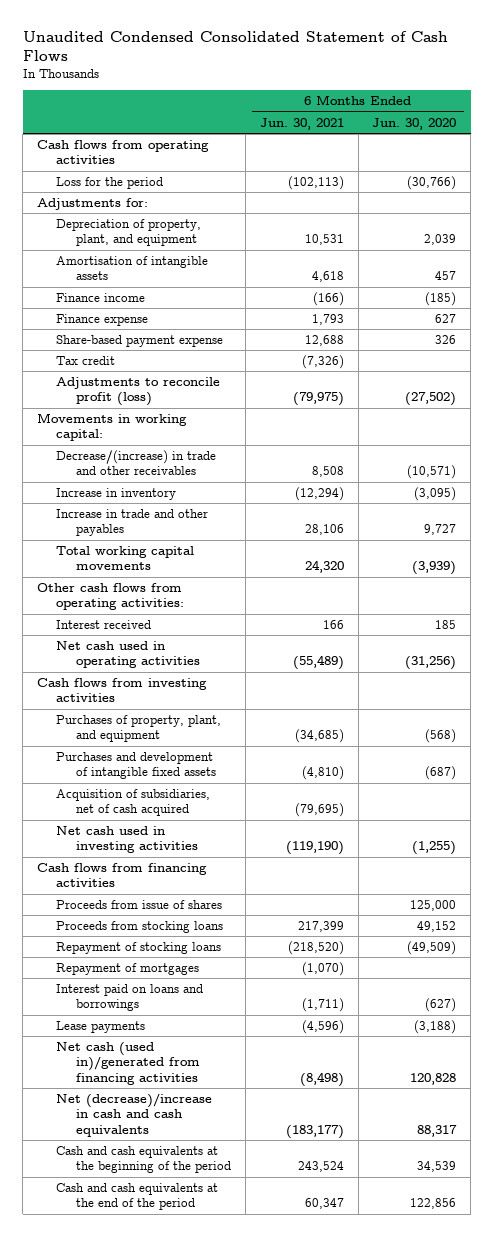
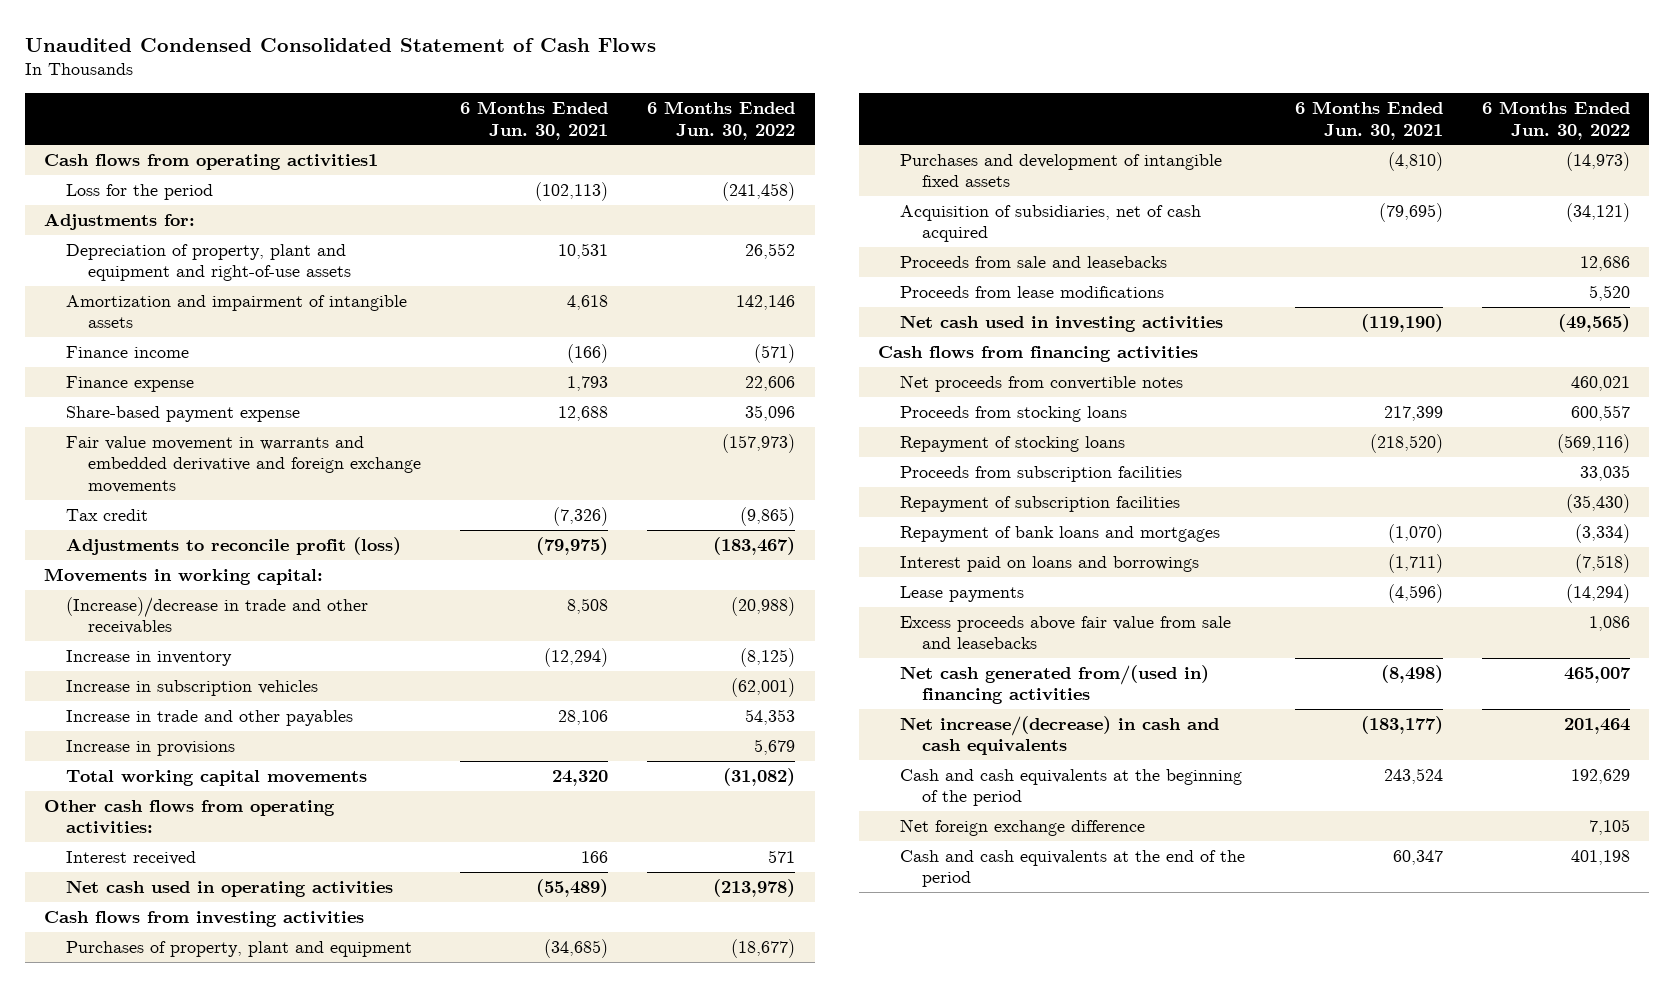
[372,117,457,130] Jun. 30, 2020 -> none
none -> [647,101,796,140] 6 Months Ended Jun. 30, 2022
[37,139,210,165] Cash flows from operating activities -> [44,154,379,171] Cash flows from operating activities1
[56,218,202,247] Depreciation of property, plant, and equipment -> [66,244,351,282] Depreciation of property, plant and equipment and right-of-use assets
[56,255,209,281] Amortisation of intangible assets -> [66,295,408,329] Amortization and impairment of intangible assets
none -> [66,436,421,493] Fair value movement in warrants and embedded derivative and foreign exchange movements
[56,449,217,476] Decrease/(increase) in trade and other receivables -> [66,597,369,635] (Increase)/decrease in trade and other receivables
none -> [66,680,319,697] Increase in subscription vehicles
none -> [66,740,236,757] Increase in provisions
[56,714,222,743] Purchases of property, plant, and equipment -> [66,941,413,958] Purchases of property, plant and equipment
none -> [900,256,1168,269] Proceeds from sale and leasebacks
none -> [900,286,1165,299] Proceeds from lease modifications
[56,899,223,909] Proceeds from issue of shares -> none
none -> [900,375,1184,393] Net proceeds from convertible notes
none -> [900,466,1183,483] Proceeds from subscription facilities
none -> [900,496,1181,513] Repayment of subscription facilities
[56,962,200,975] Repayment of mortgages -> [900,526,1221,543] Repayment of bank loans and mortgages
none -> [900,616,1232,650] Excess proceeds above fair value from sale and leasebacks
[56,1041,200,1085] Net cash (used in)/generated from financing activities -> [900,665,1210,705] Net cash generated from/(used in) financing activities
[56,1092,213,1137] Net (decrease)/increase in cash and cash equivalents -> [900,716,1220,756] Net increase/(decrease) in cash and cash equivalents
none -> [900,819,1146,837] Net foreign exchange difference

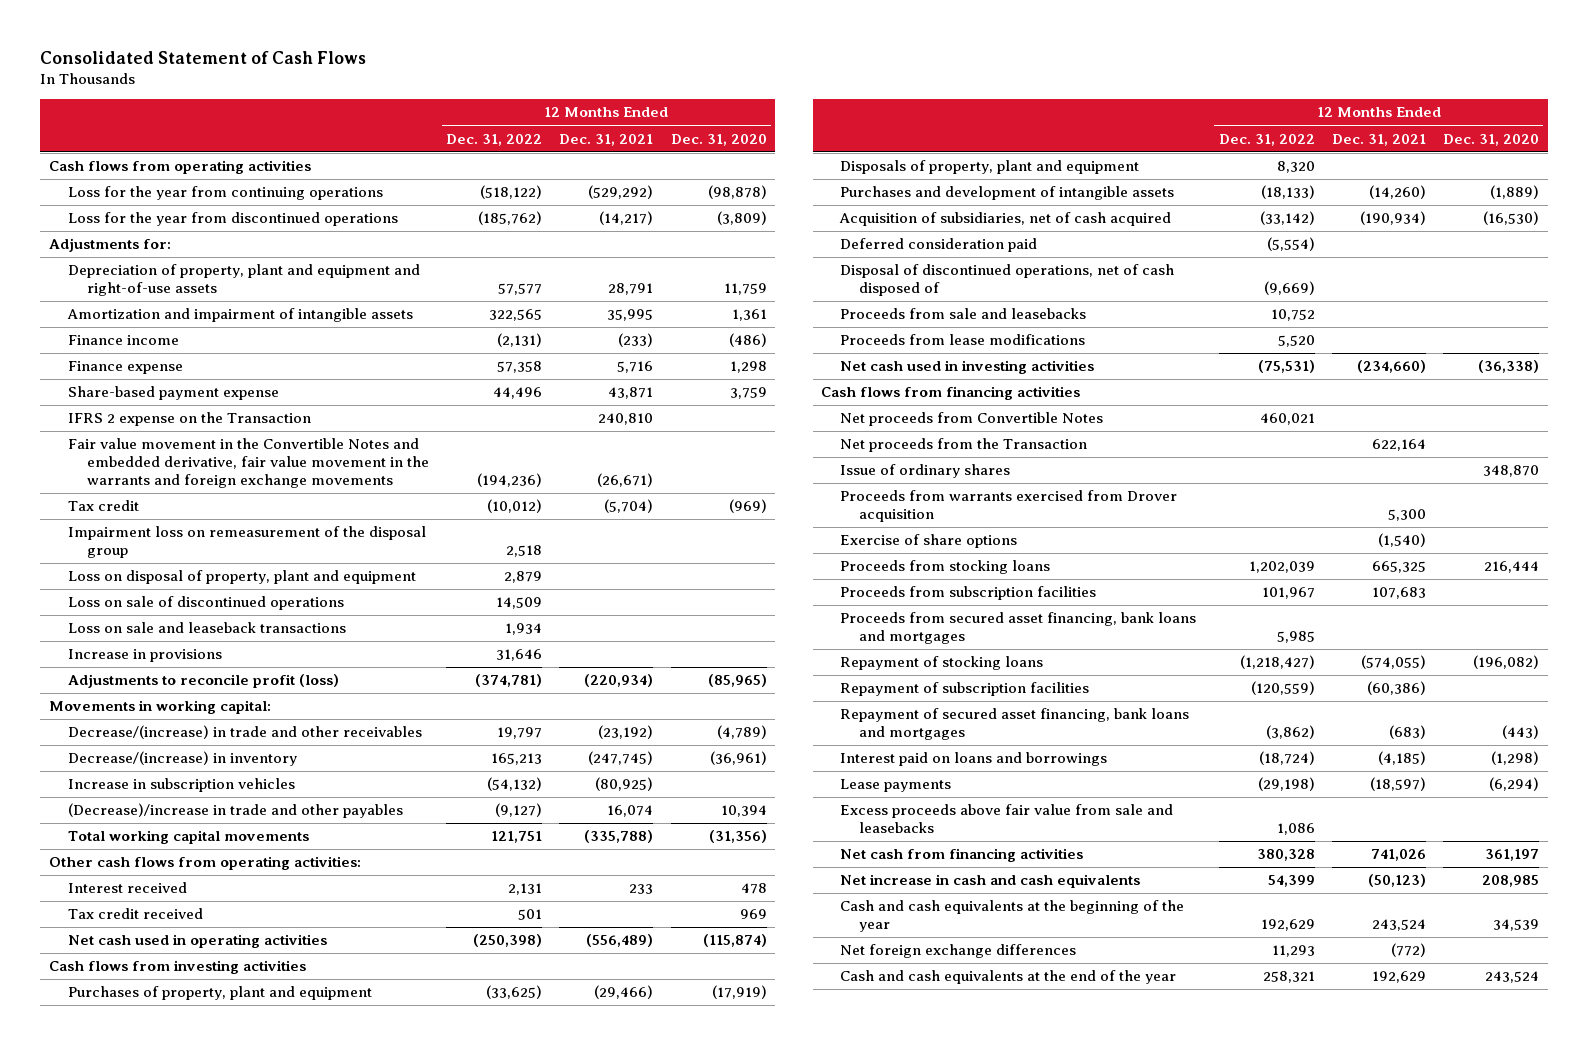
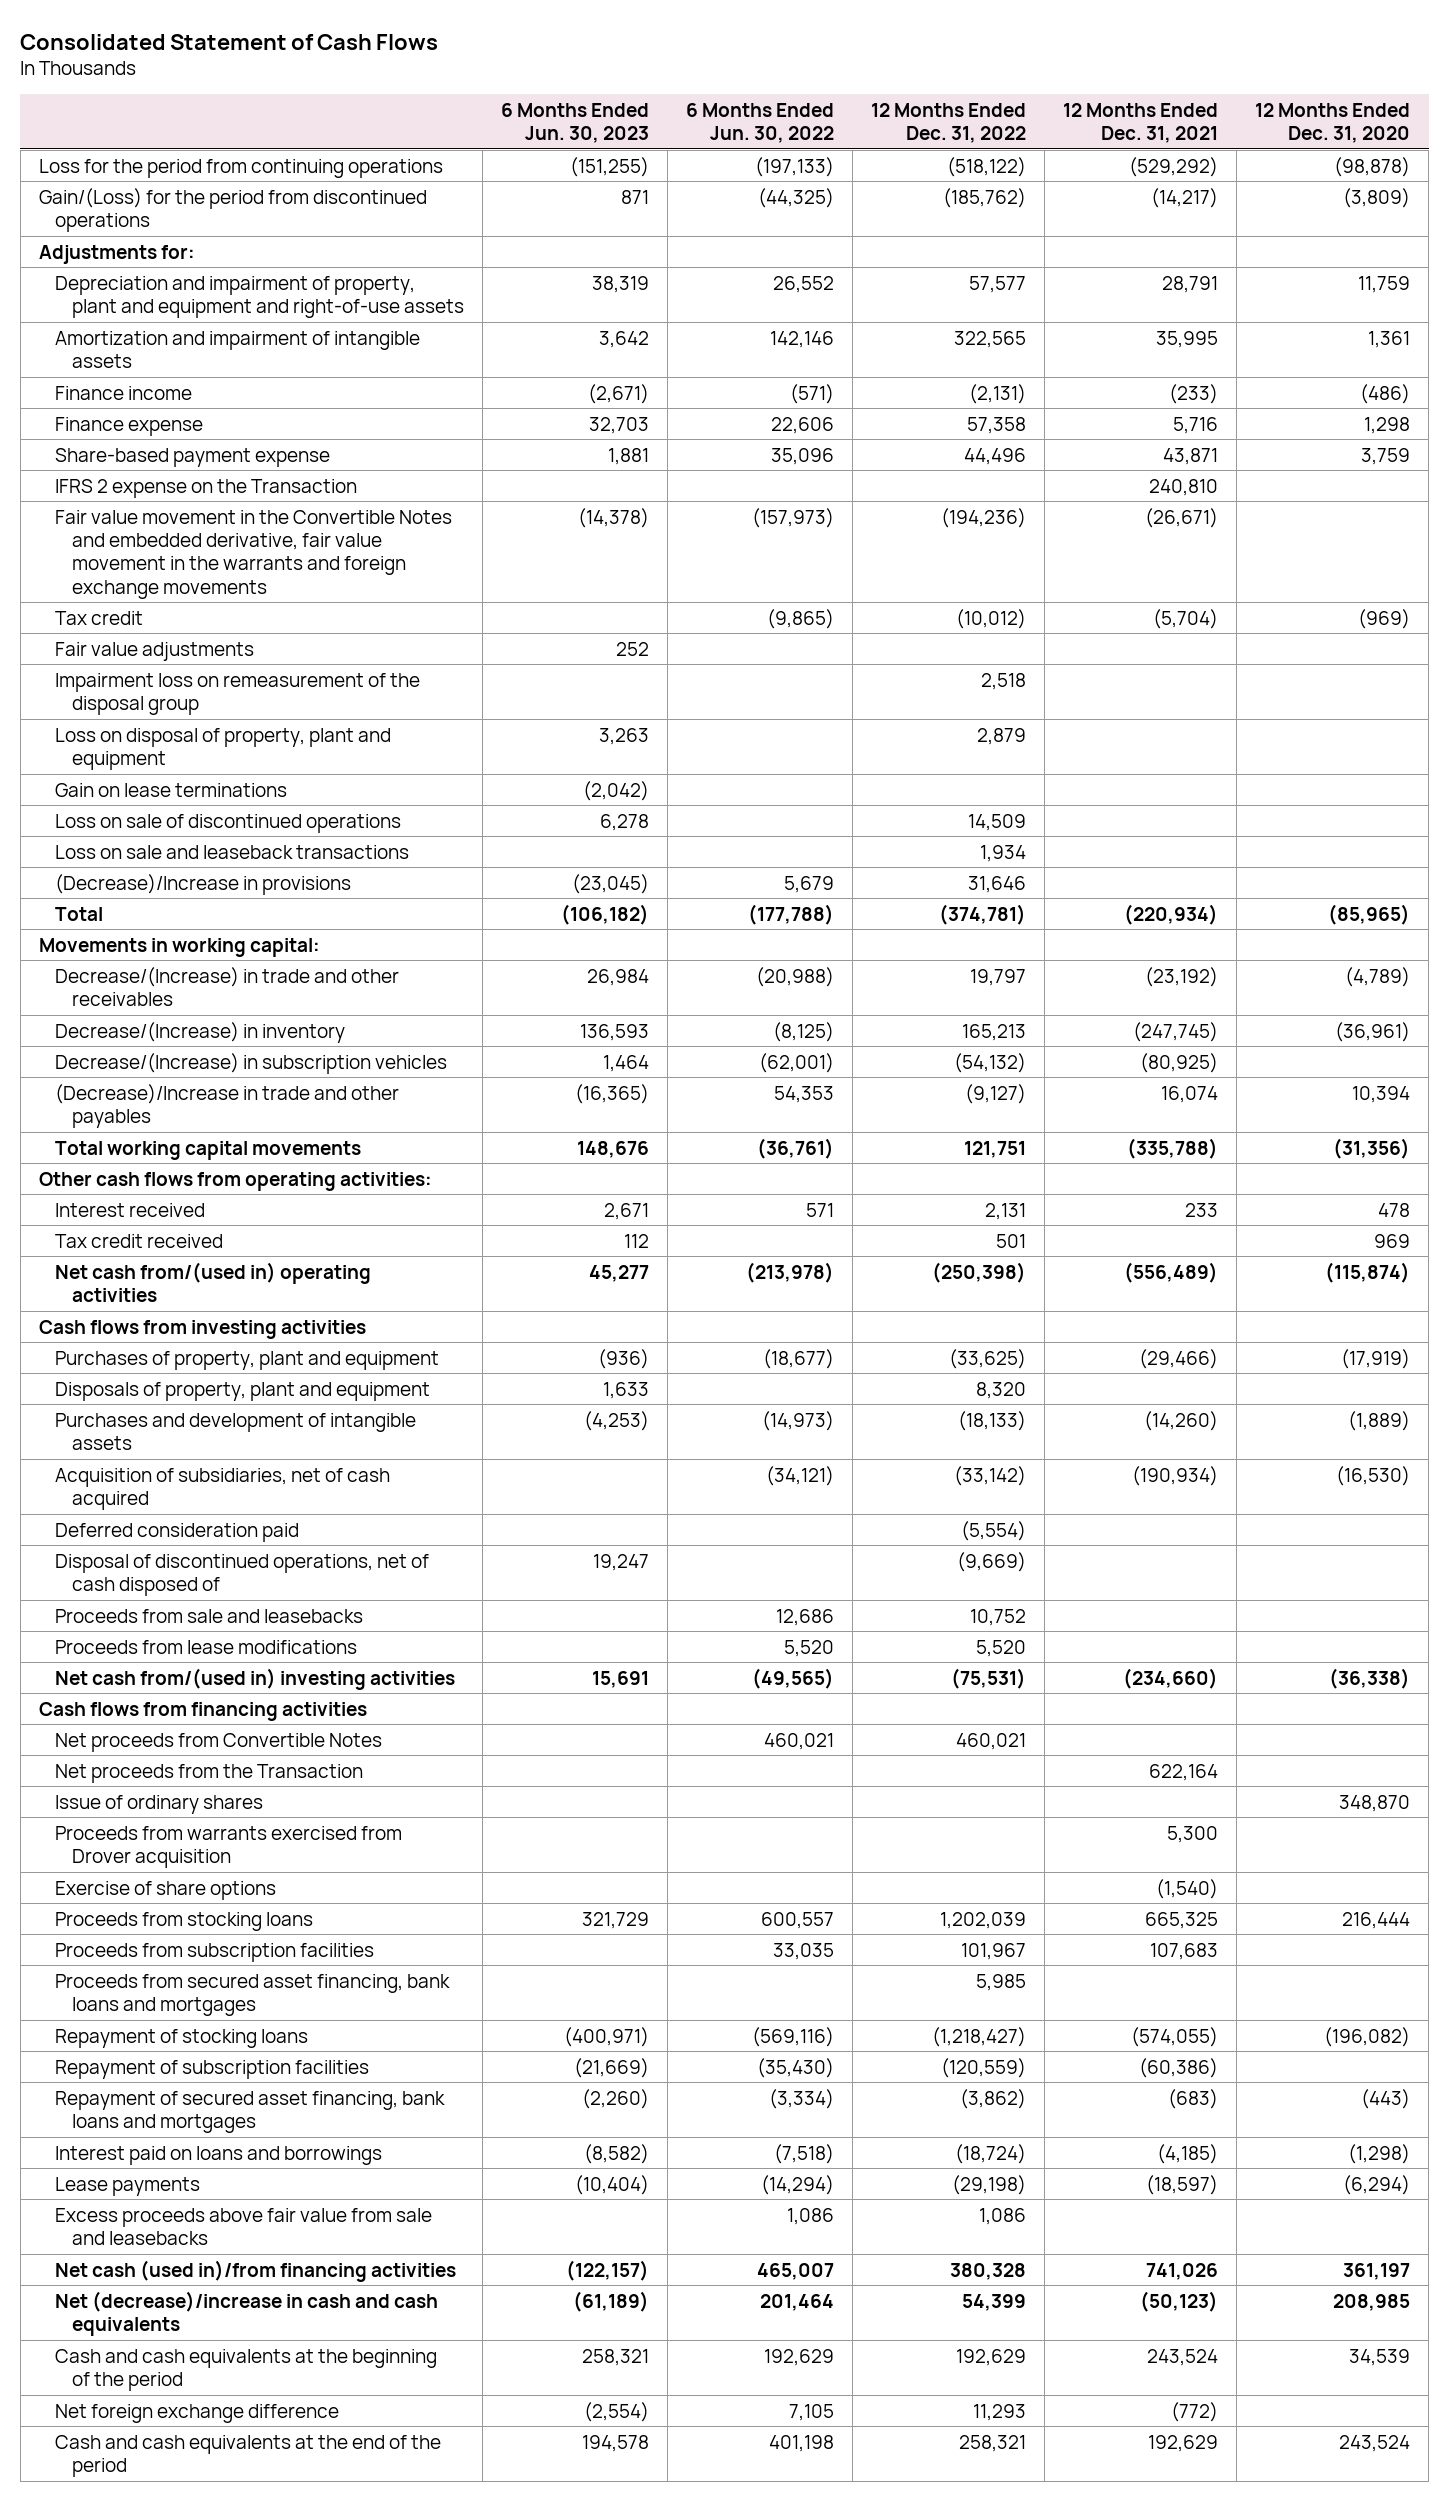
none -> [501,102,650,144] 6 Months Ended Jun. 30, 2023
none -> [686,102,835,144] 6 Months Ended Jun. 30, 2022
[48,160,311,175] Cash flows from operating activities -> none
[67,186,383,201] Loss for the year from continuing operations -> [38,158,443,178] Loss for the period from continuing operations
[67,212,398,227] Loss for the year from discontinued operations -> [38,187,427,232] Gain/(Loss) for the period from discontinued operations
[67,264,420,297] Depreciation of property, plant and equipment and right-of-use assets -> [55,275,465,318] Depreciation and impairment of property, plant and equipment and right-of-use assets
none -> [55,641,255,661] Fair value adjustments
none -> [55,782,288,797] Gain on lease terminations
[67,649,222,663] Increase in provisions -> [55,873,352,895] (Decrease)/Increase in provisions
[67,674,339,689] Adjustments to reconcile profit (loss) -> [55,906,104,921] Total
[67,725,422,740] Decrease/(increase) in trade and other receivables -> [55,966,400,1006] Decrease/(Increase) in trade and other receivables
[67,751,297,767] Decrease/(increase) in inventory -> [55,1021,346,1043] Decrease/(Increase) in inventory
[67,778,295,793] Increase in subscription vehicles -> [55,1052,448,1074] Decrease/(Increase) in subscription vehicles
[67,803,403,819] (Decrease)/increase in trade and other payables -> [55,1083,400,1128] (Decrease)/Increase in trade and other payables
[67,934,327,949] Net cash used in operating activities -> [55,1261,372,1302] Net cash from/(used in) operating activities
[840,360,1095,375] Net cash used in investing activities -> [55,1667,456,1690] Net cash from/(used in) investing activities
[840,848,1084,863] Net cash from financing activities -> [55,2259,457,2282] Net cash (used in)/from financing activities
[840,874,1141,889] Net increase in cash and cash equivalents -> [55,2290,439,2336] Net (decrease)/increase in cash and cash equivalents
[840,900,1185,933] Cash and cash equivalents at the beginning of the year -> [55,2348,438,2391] Cash and cash equivalents at the beginning of the period
[840,944,1077,959] Net foreign exchange differences -> [55,2403,340,2423] Net foreign exchange difference
[840,970,1177,985] Cash and cash equivalents at the end of the year -> [55,2434,442,2477] Cash and cash equivalents at the end of the period

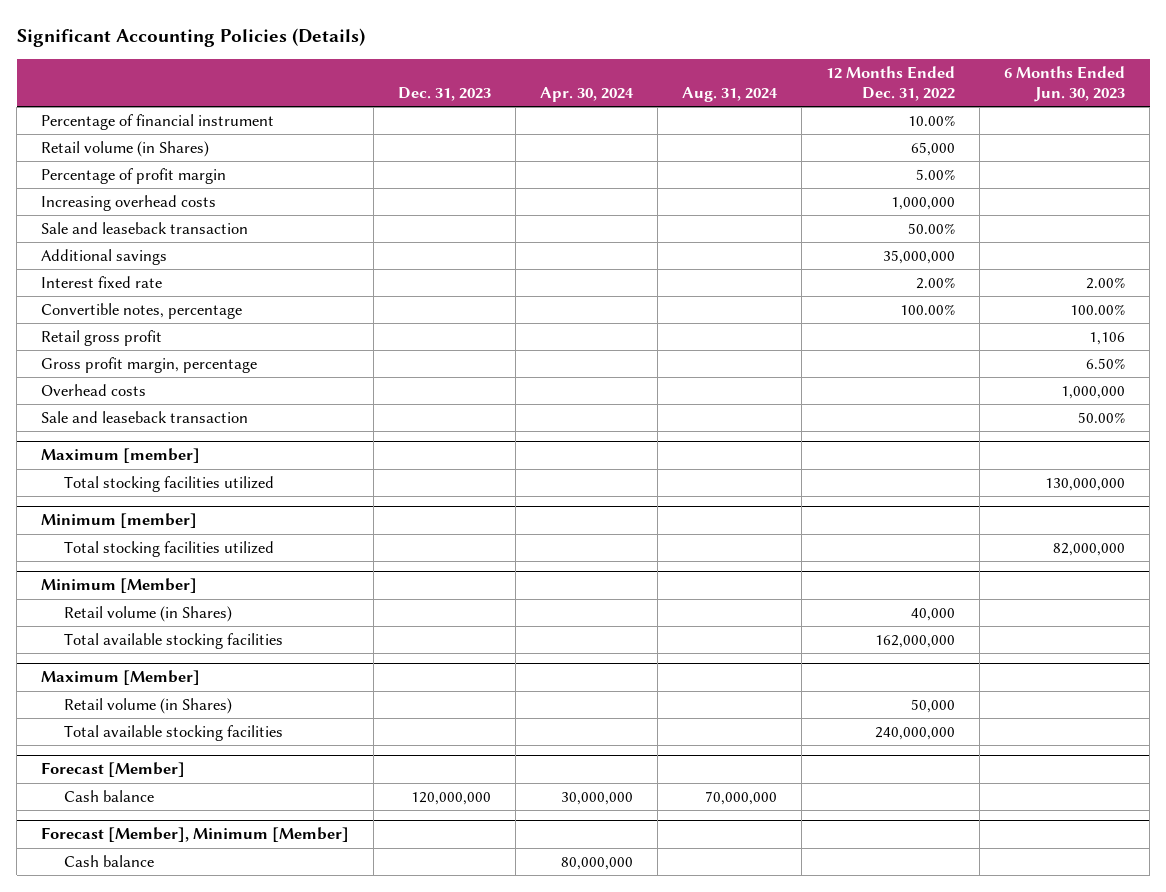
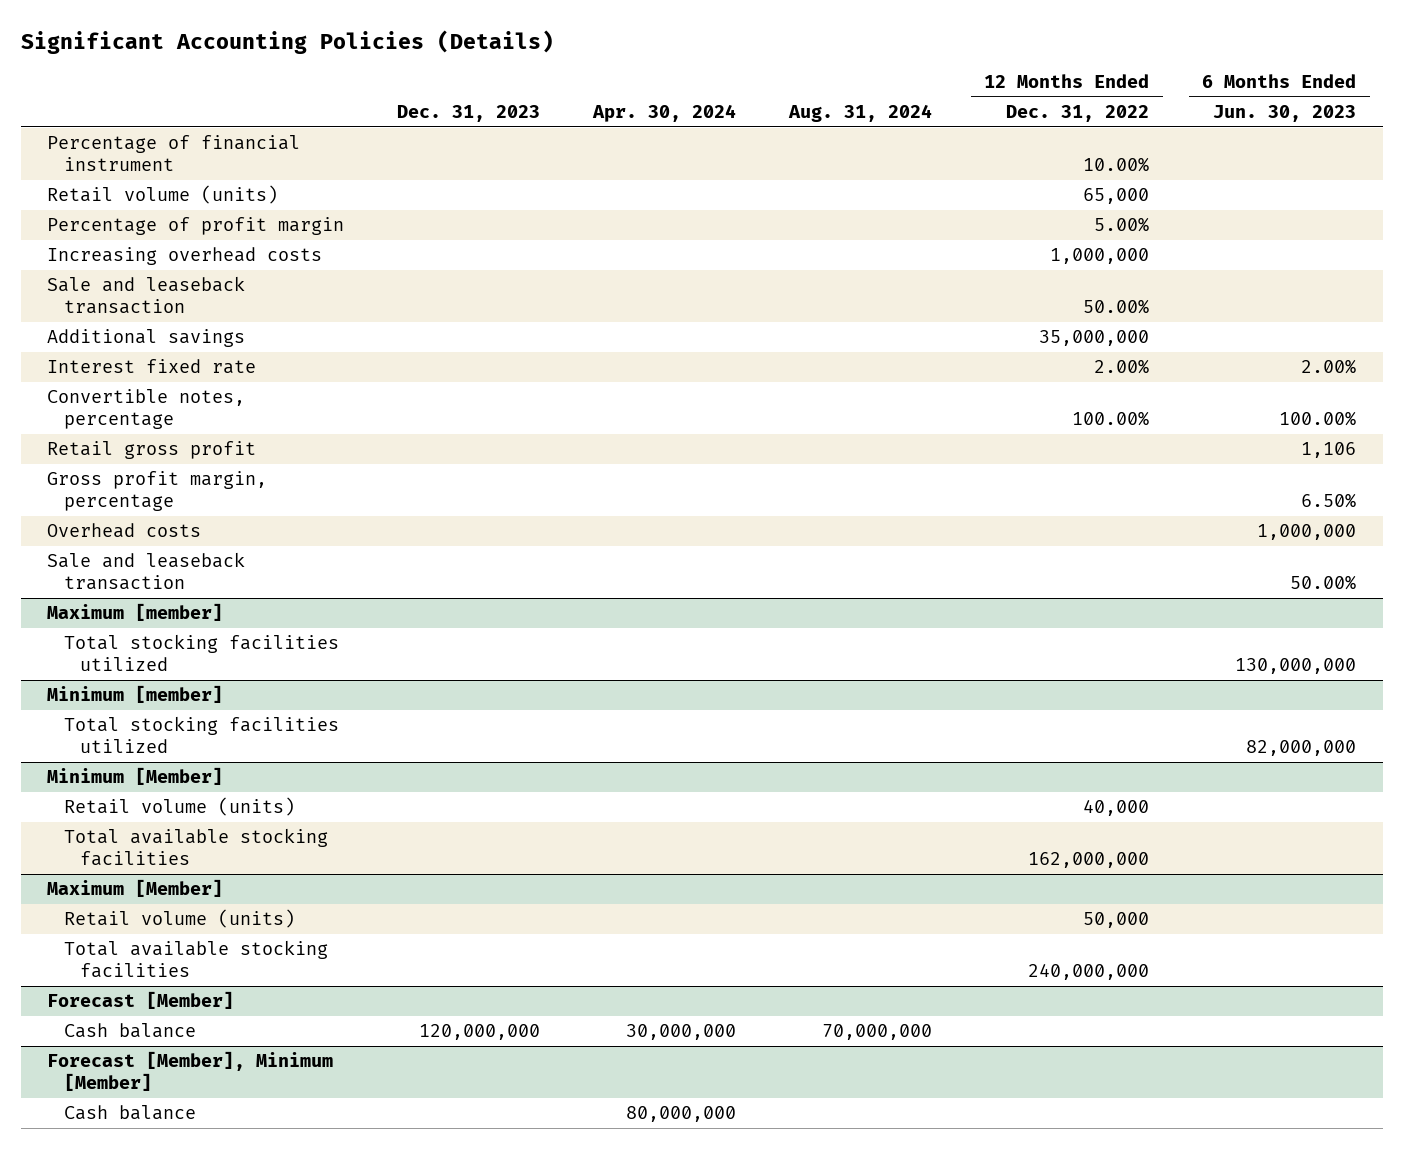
[41,140,210,157] Retail volume (in Shares) -> [47,185,279,205] Retail volume (units)
[63,605,232,622] Retail volume (in Shares) -> [63,797,295,817] Retail volume (units)
[63,697,232,714] Retail volume (in Shares) -> [63,909,295,929] Retail volume (units)

